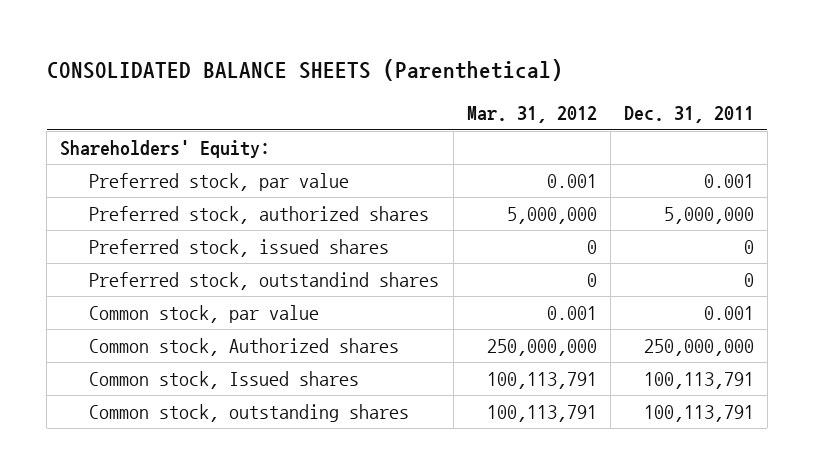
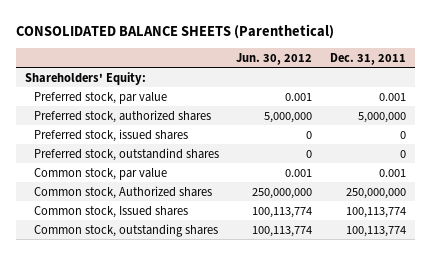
[466,106,597,124] Mar. 31, 2012 -> none
none -> [236,53,313,66] Jun. 30, 2012
[643,371,754,389] 100,113,791 -> [345,206,406,218] 100,113,774
[643,404,754,422] 100,113,791 -> [345,225,406,237] 100,113,774

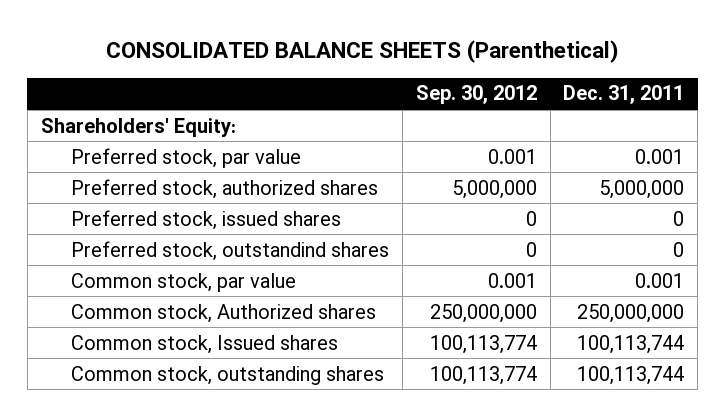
[236,53,313,66] Jun. 30, 2012 -> none
none -> [415,85,537,105] Sep. 30, 2012
[345,206,406,218] 100,113,774 -> [577,334,685,354] 100,113,744
[345,225,406,237] 100,113,774 -> [577,365,685,385] 100,113,744

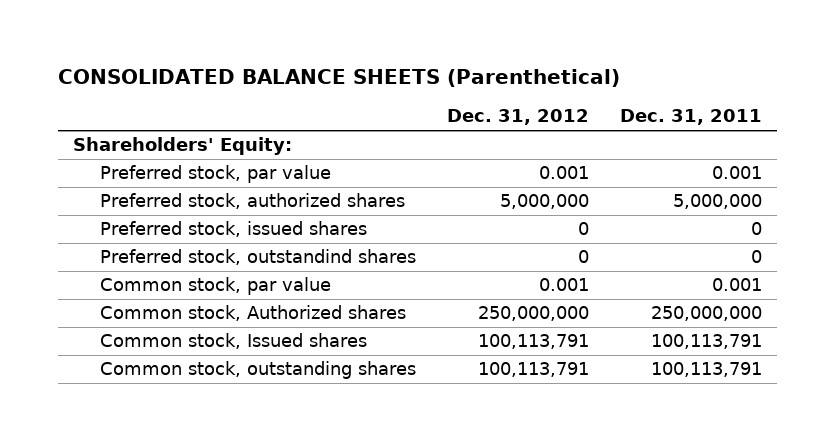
[415,85,537,105] Sep. 30, 2012 -> none
none -> [446,109,589,126] Dec. 31, 2012
[577,334,685,354] 100,113,744 -> [650,334,762,350] 100,113,791
[577,365,685,385] 100,113,744 -> [650,362,762,378] 100,113,791

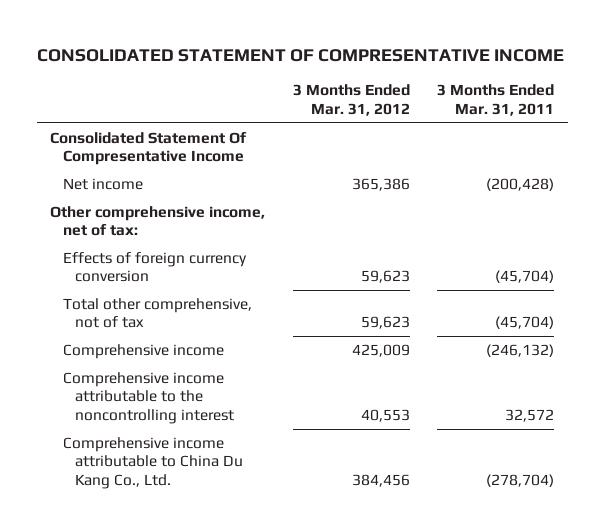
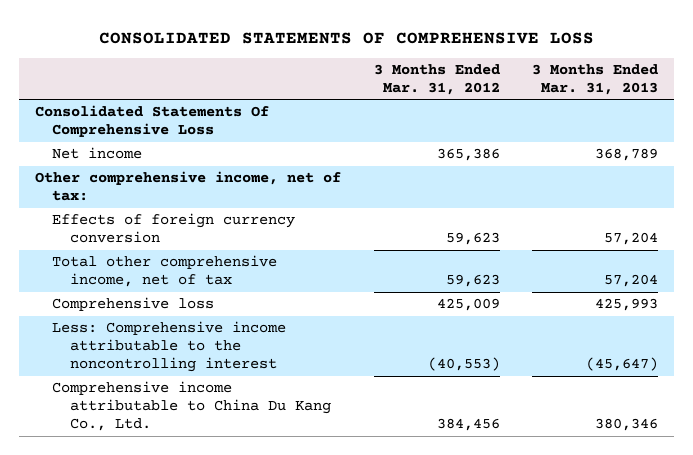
[36,48,564,62] CONSOLIDATED STATEMENT OF COMPRESENTATIVE INCOME -> [98,31,594,44] CONSOLIDATED STATEMENTS OF COMPREHENSIVE LOSS
[437,84,555,116] 3 Months Ended Mar. 31, 2011 -> none
none -> [531,64,658,96] 3 Months Ended Mar. 31, 2013
[50,131,248,166] Consolidated Statement Of Compresentative Income -> none
none -> [35,105,270,138] Consolidated Statements Of Comprehensive Loss
[62,297,252,329] Total other comprehensive, not of tax -> [52,255,278,288] Total other comprehensive income, net of tax
[62,343,224,359] Comprehensive income -> [52,297,215,312] Comprehensive loss
[62,371,235,424] Comprehensive income attributable to the noncontrolling interest -> [52,321,287,373] Less: Comprehensive income attributable to the noncontrolling interest
[360,408,410,422] 40,553 -> [427,357,500,372] (40,553)

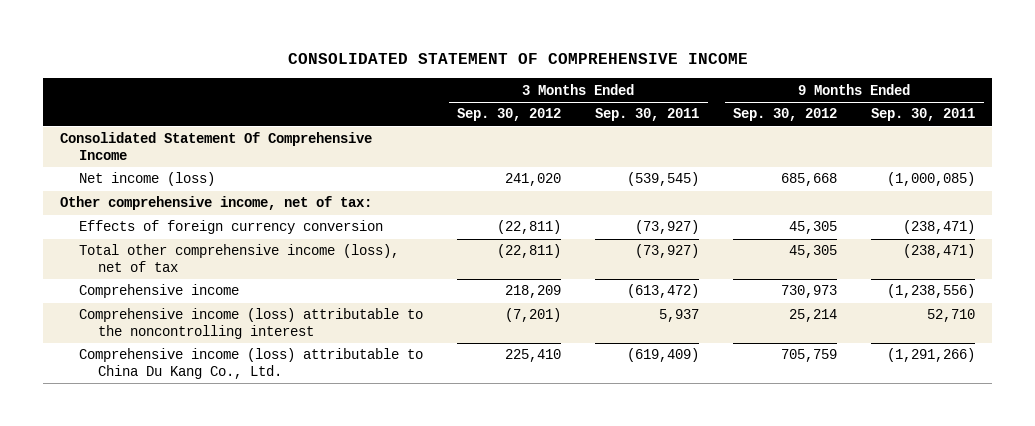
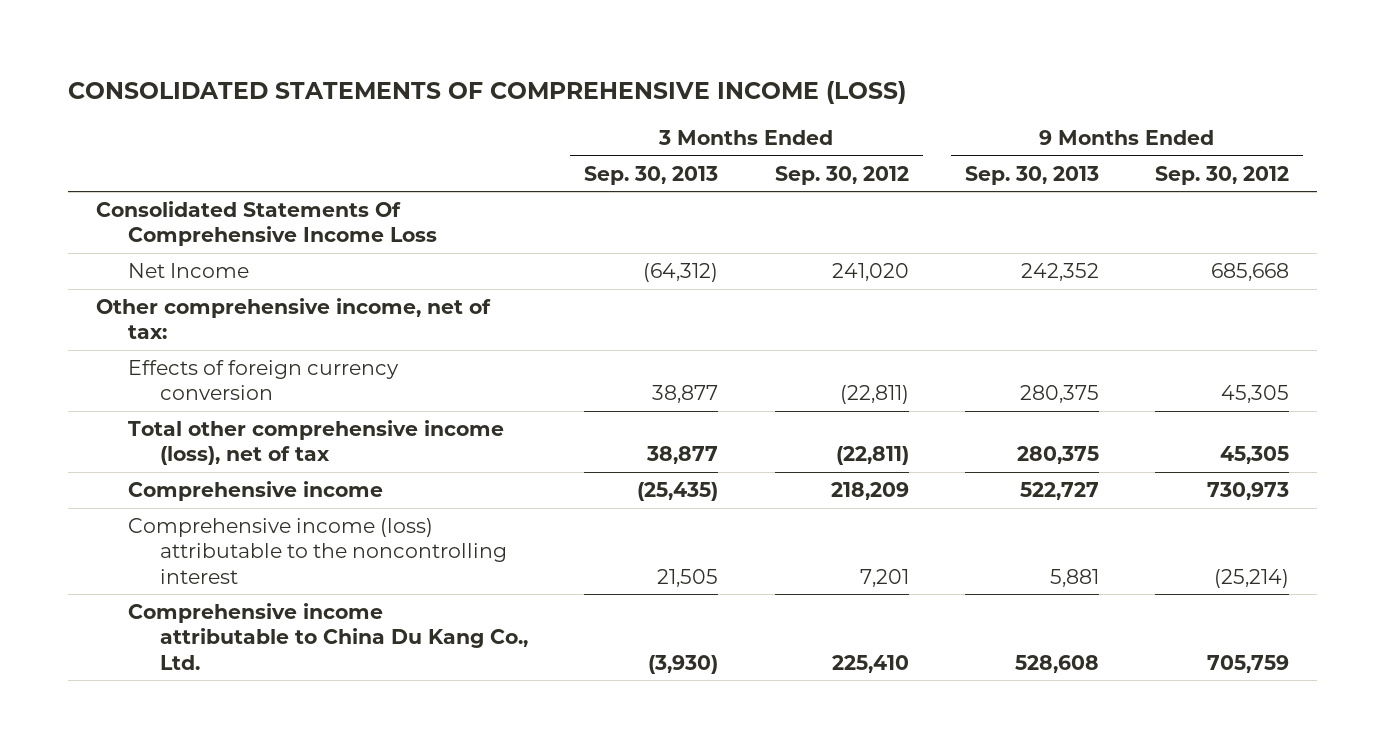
[287,53,748,65] CONSOLIDATED STATEMENT OF COMPREHENSIVE INCOME -> [67,81,906,105] CONSOLIDATED STATEMENTS OF COMPREHENSIVE INCOME (LOSS)
[595,108,700,122] Sep. 30, 2011 -> none
[871,108,976,122] Sep. 30, 2011 -> none
none -> [584,165,719,185] Sep. 30, 2013
none -> [964,165,1099,185] Sep. 30, 2013
[60,132,373,160] Consolidated Statement Of Comprehensive Income -> [95,201,437,247] Consolidated Statements Of Comprehensive Income Loss
[79,172,216,187] Net income (loss) -> [127,263,249,279] Net Income
[505,308,562,323] (7,201) -> [859,568,909,587] 7,201
[789,309,838,323] 25,214 -> [1214,568,1290,588] (25,214)
[79,348,424,379] Comprehensive income (loss) attributable to China Du Kang Co., Ltd. -> [127,603,528,670] Comprehensive income attributable to China Du Kang Co., Ltd.

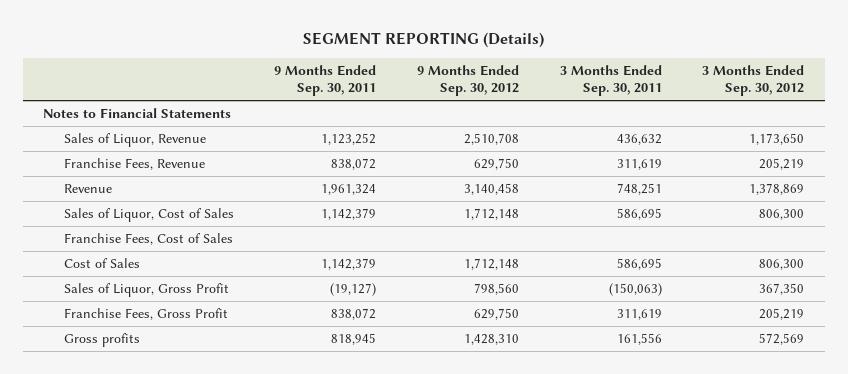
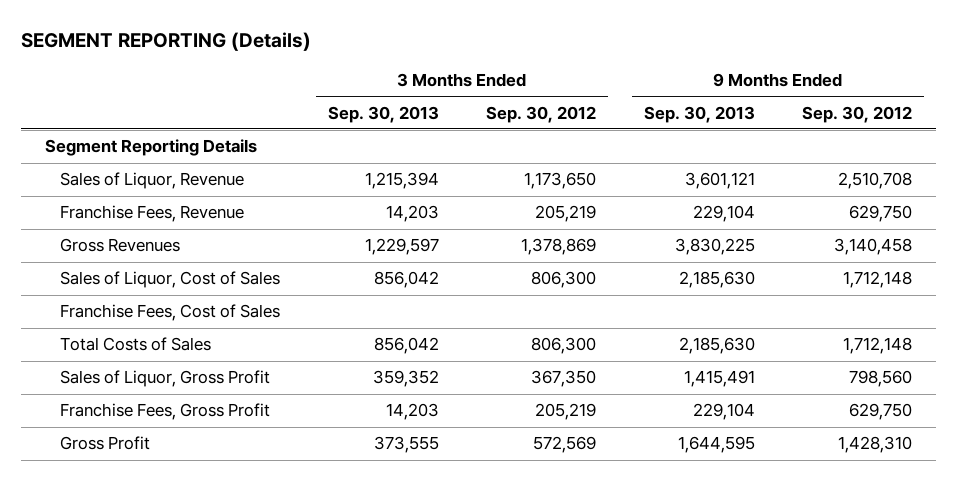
[274,65,377,96] 9 Months Ended Sep. 30, 2011 -> none
[559,65,662,96] 3 Months Ended Sep. 30, 2011 -> none
none -> [327,105,439,123] Sep. 30, 2013
none -> [643,105,755,123] Sep. 30, 2013
[43,108,232,119] Notes to Financial Statements -> none
none -> [44,139,257,157] Segment Reporting Details
[63,184,112,194] Revenue -> [60,238,181,253] Gross Revenues
[63,258,140,269] Cost of Sales -> [60,337,212,352] Total Costs of Sales
[63,333,140,348] Gross profits -> [60,436,151,451] Gross Profit

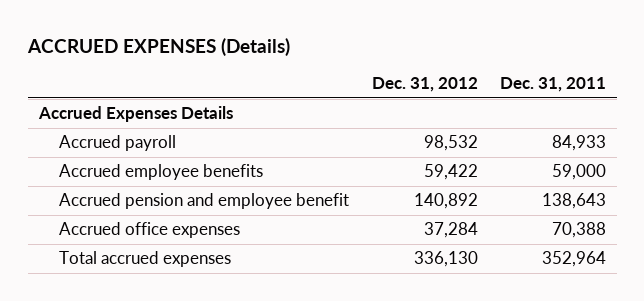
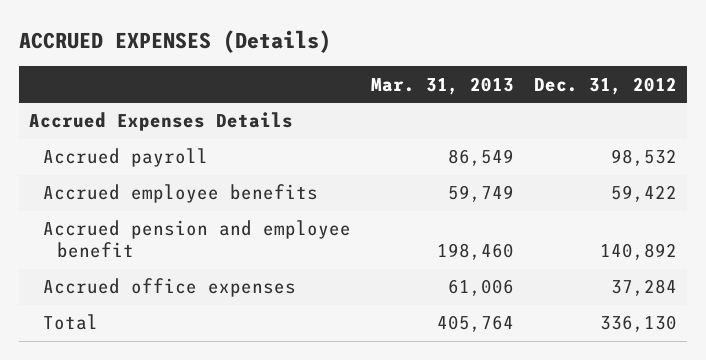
[499,77,606,93] Dec. 31, 2011 -> none
none -> [371,76,515,95] Mar. 31, 2013
[59,251,232,268] Total accrued expenses -> [42,314,98,331] Total

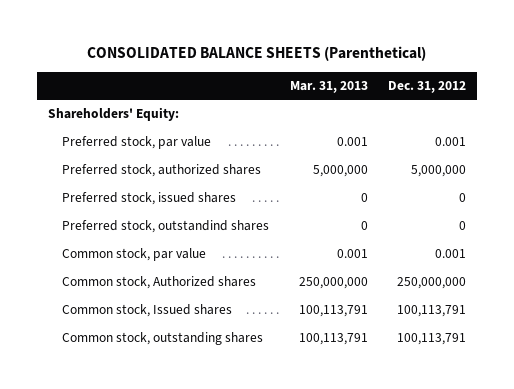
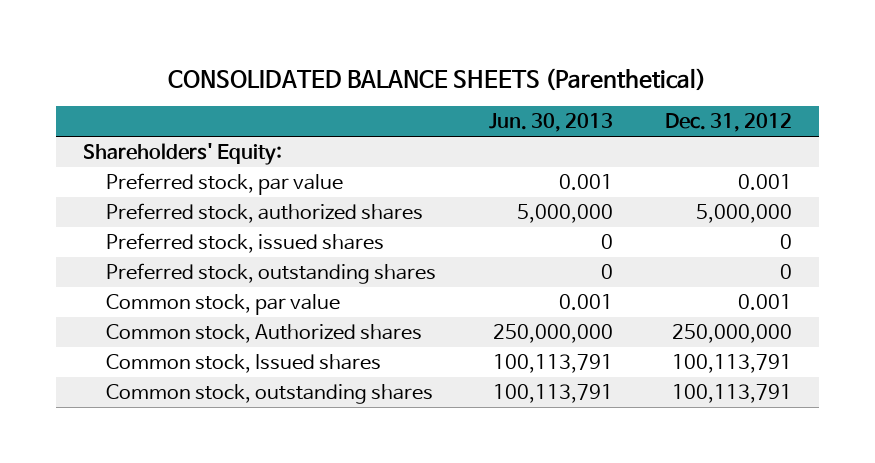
[289,80,368,93] Mar. 31, 2013 -> none
none -> [488,113,613,133] Jun. 30, 2013
[61,220,269,234] Preferred stock, outstandind shares -> [106,263,437,285] Preferred stock, outstanding shares

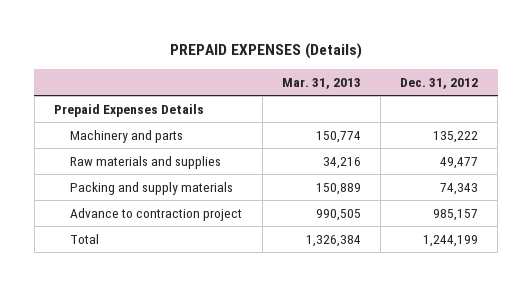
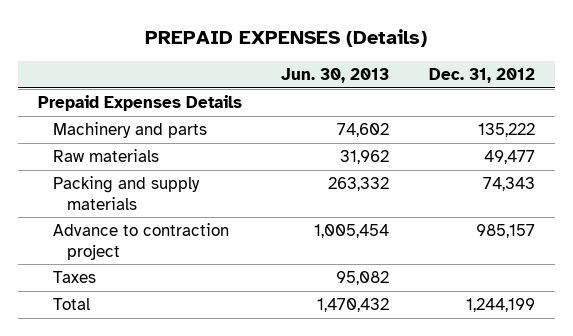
[281,77,361,89] Mar. 31, 2013 -> none
none -> [281,67,390,83] Jun. 30, 2013
[70,155,222,169] Raw materials and supplies -> [52,149,159,163] Raw materials
none -> [52,271,96,284] Taxes

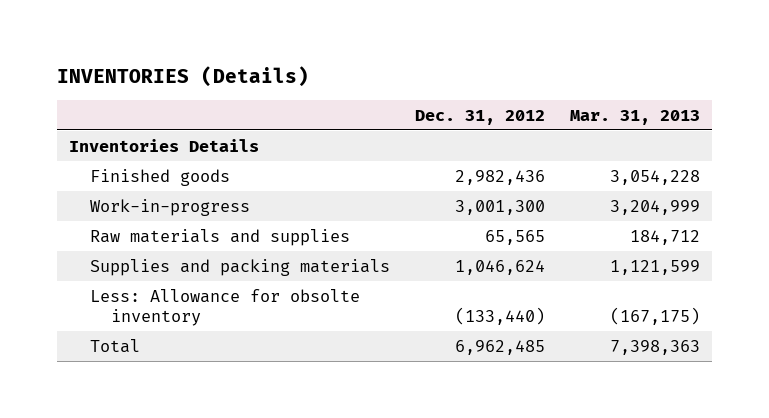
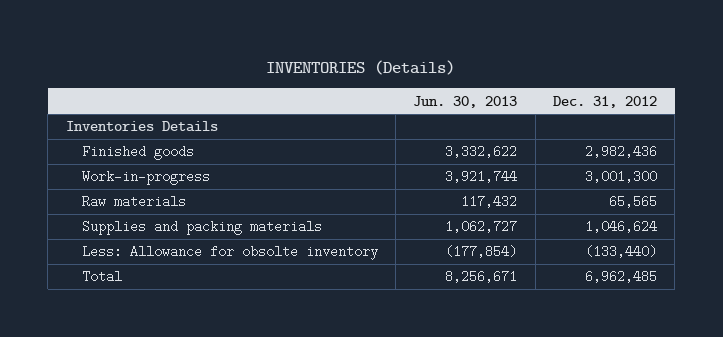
[569,109,700,125] Mar. 31, 2013 -> none
none -> [413,95,518,108] Jun. 30, 2013
[90,228,351,246] Raw materials and supplies -> [81,195,186,209] Raw materials

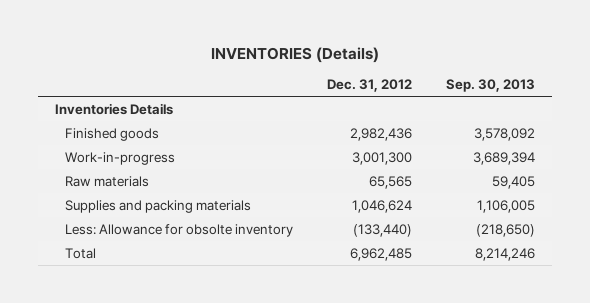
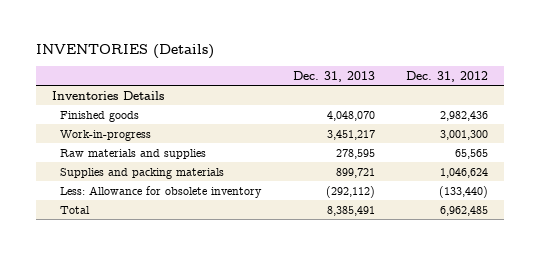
[445,79,535,93] Sep. 30, 2013 -> none
none -> [292,70,375,82] Dec. 31, 2013
[64,175,149,187] Raw materials -> [60,148,207,159] Raw materials and supplies
[64,223,293,237] Less: Allowance for obsolte inventory -> [60,185,263,198] Less: Allowance for obsolete inventory

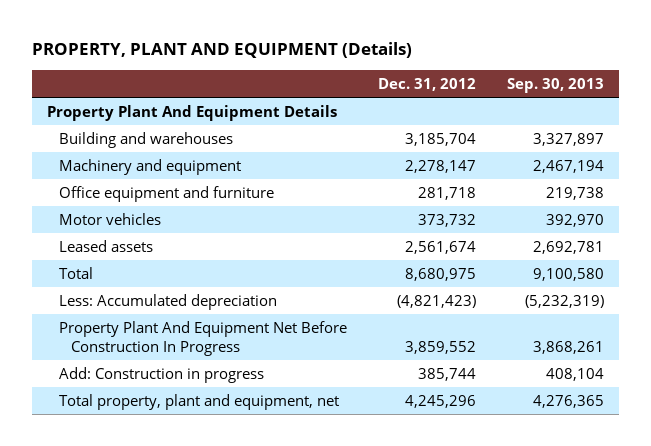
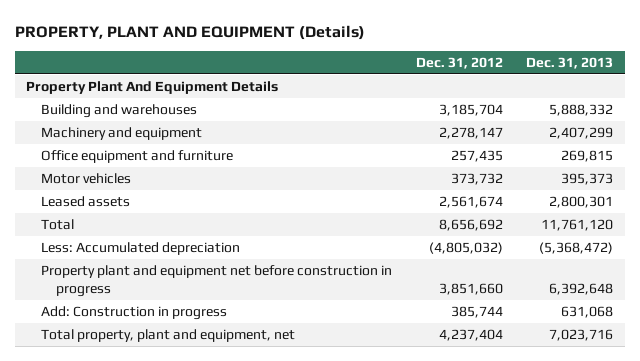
[506,77,604,93] Sep. 30, 2013 -> none
none -> [526,56,614,69] Dec. 31, 2013
[417,187,476,201] 281,718 -> [450,150,503,163] 257,435
[404,268,476,282] 8,680,975 -> [438,219,503,232] 8,656,692
[396,295,476,309] (4,821,423) -> [428,242,503,255] (4,805,032)
[58,321,347,356] Property Plant And Equipment Net Before Construction In Progress -> [41,265,393,297] Property plant and equipment net before construction in progress
[404,340,476,354] 3,859,552 -> [438,282,503,295] 3,851,660
[404,395,476,409] 4,245,296 -> [438,329,503,342] 4,237,404

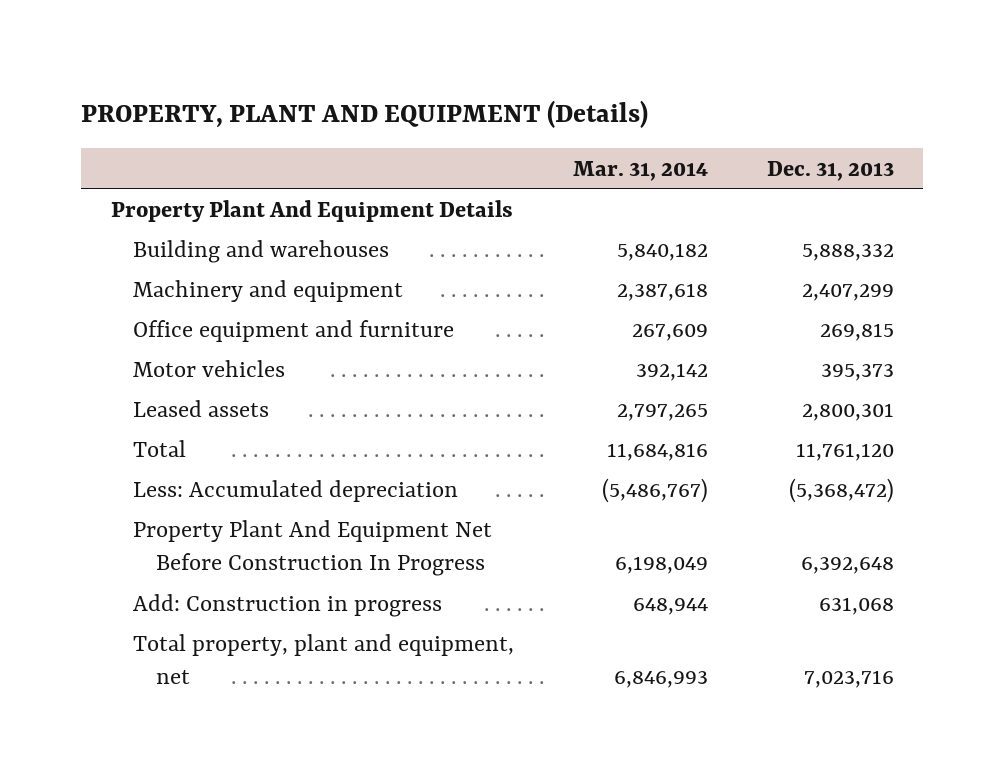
[415,56,503,69] Dec. 31, 2012 -> none
none -> [573,160,709,181] Mar. 31, 2014
[41,265,393,297] Property plant and equipment net before construction in progress -> [133,519,493,577] Property Plant And Equipment Net Before Construction In Progress

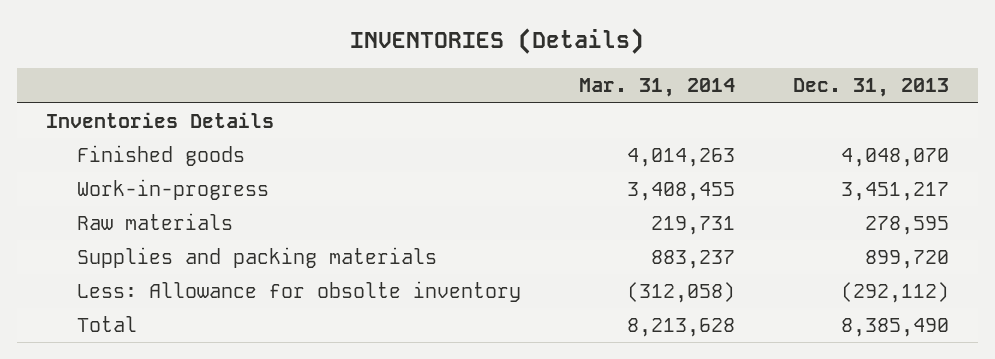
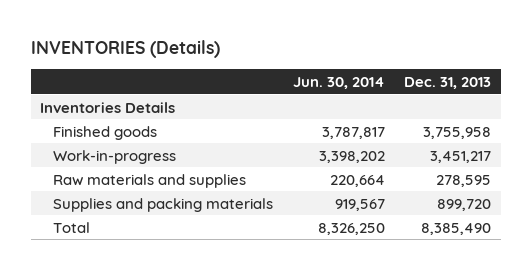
[578,78,735,98] Mar. 31, 2014 -> none
none -> [292,76,385,89] Jun. 30, 2014
[840,148,949,168] 4,048,070 -> [423,126,492,139] 3,755,958
[77,213,234,231] Raw materials -> [53,173,247,188] Raw materials and supplies
[77,281,522,303] Less: Allowance for obsolte inventory -> none

